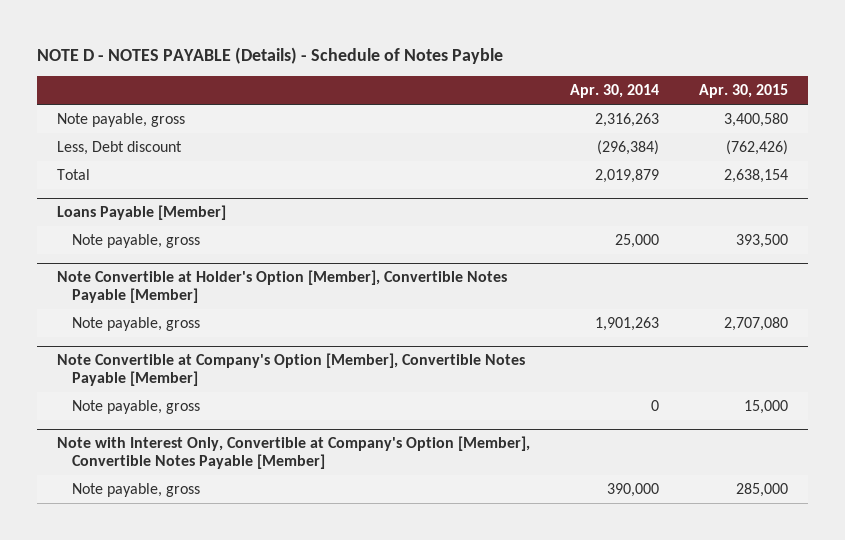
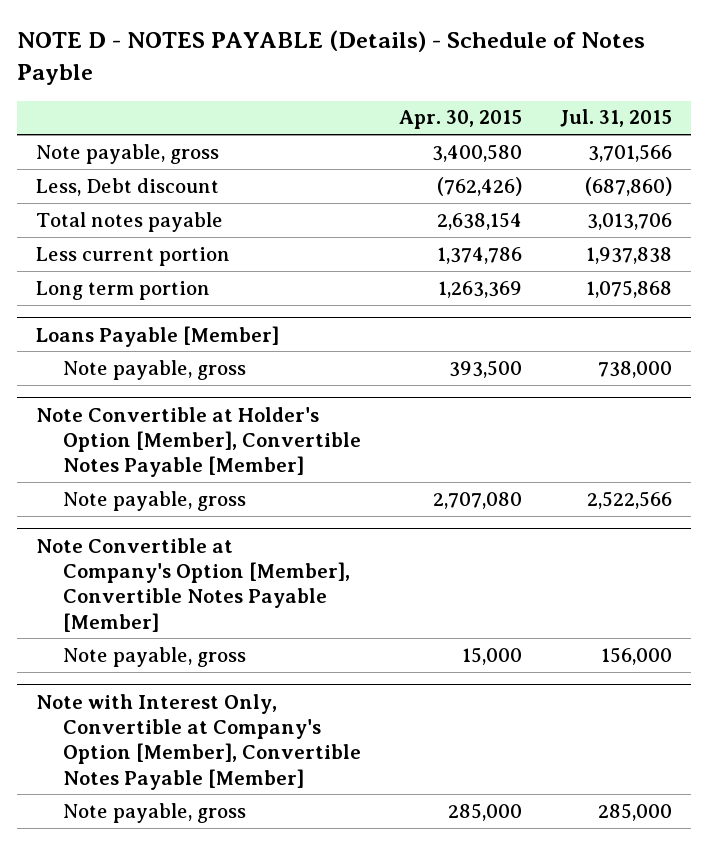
[569,84,659,99] Apr. 30, 2014 -> none
none -> [559,109,672,128] Jul. 31, 2015
[56,168,90,180] Total -> [35,211,223,232] Total notes payable
none -> [35,246,230,266] Less current portion
none -> [35,280,210,300] Long term portion

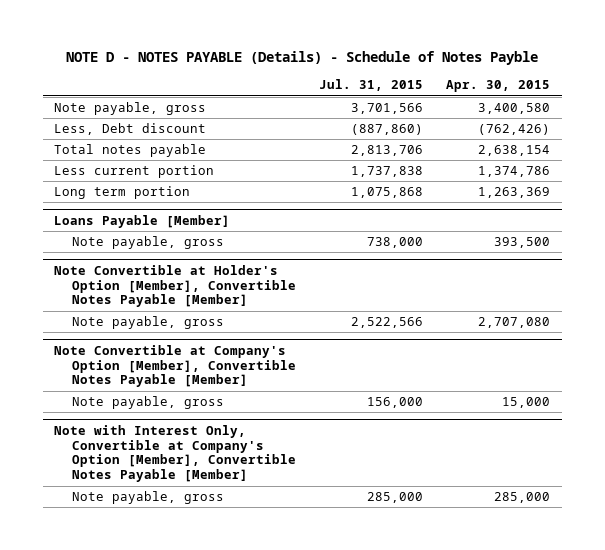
[584,176,672,196] (687,860) -> [351,124,424,136] (887,860)
[586,212,672,230] 3,013,706 -> [351,145,424,157] 2,813,706
[585,246,672,264] 1,937,838 -> [351,166,424,178] 1,737,838

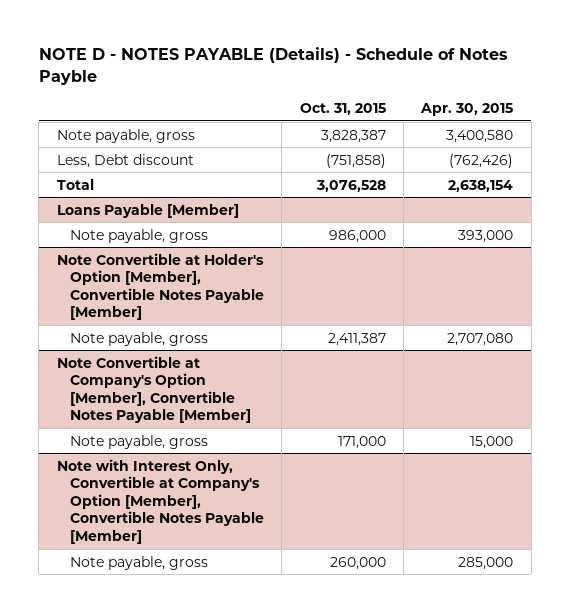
[319,79,424,92] Jul. 31, 2015 -> none
none -> [299,103,386,116] Oct. 31, 2015
[54,165,215,179] Less current portion -> none
[54,186,191,200] Long term portion -> none
[54,144,207,158] Total notes payable -> [56,178,94,190] Total
[494,237,551,249] 393,500 -> [458,229,514,243] 393,000

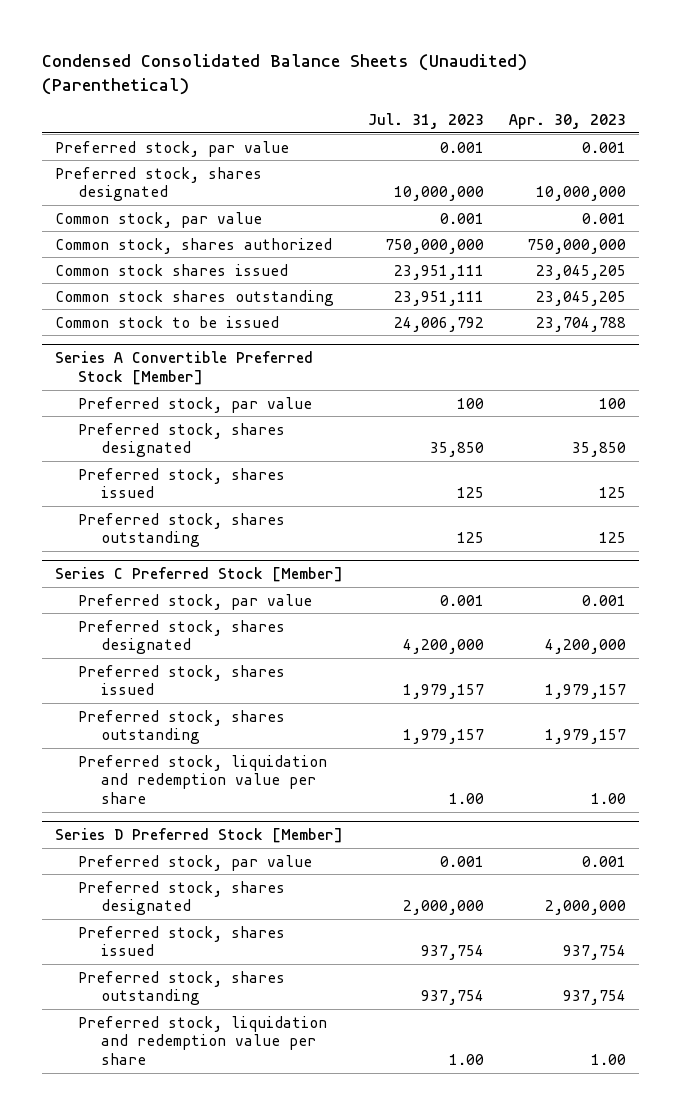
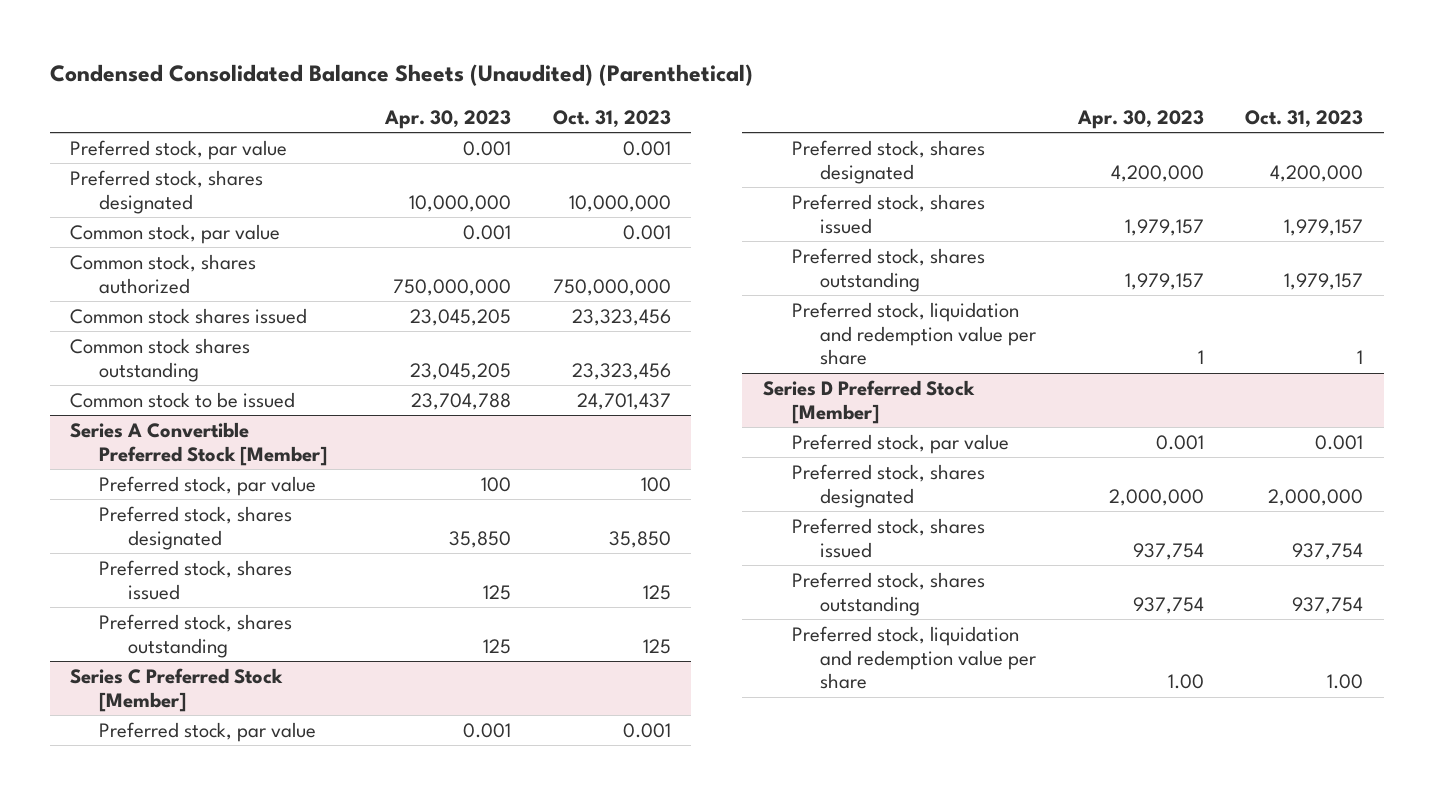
[367,113,484,130] Jul. 31, 2023 -> none
none -> [552,109,671,128] Oct. 31, 2023
[591,793,627,805] 1.00 -> [1197,350,1204,365] 1

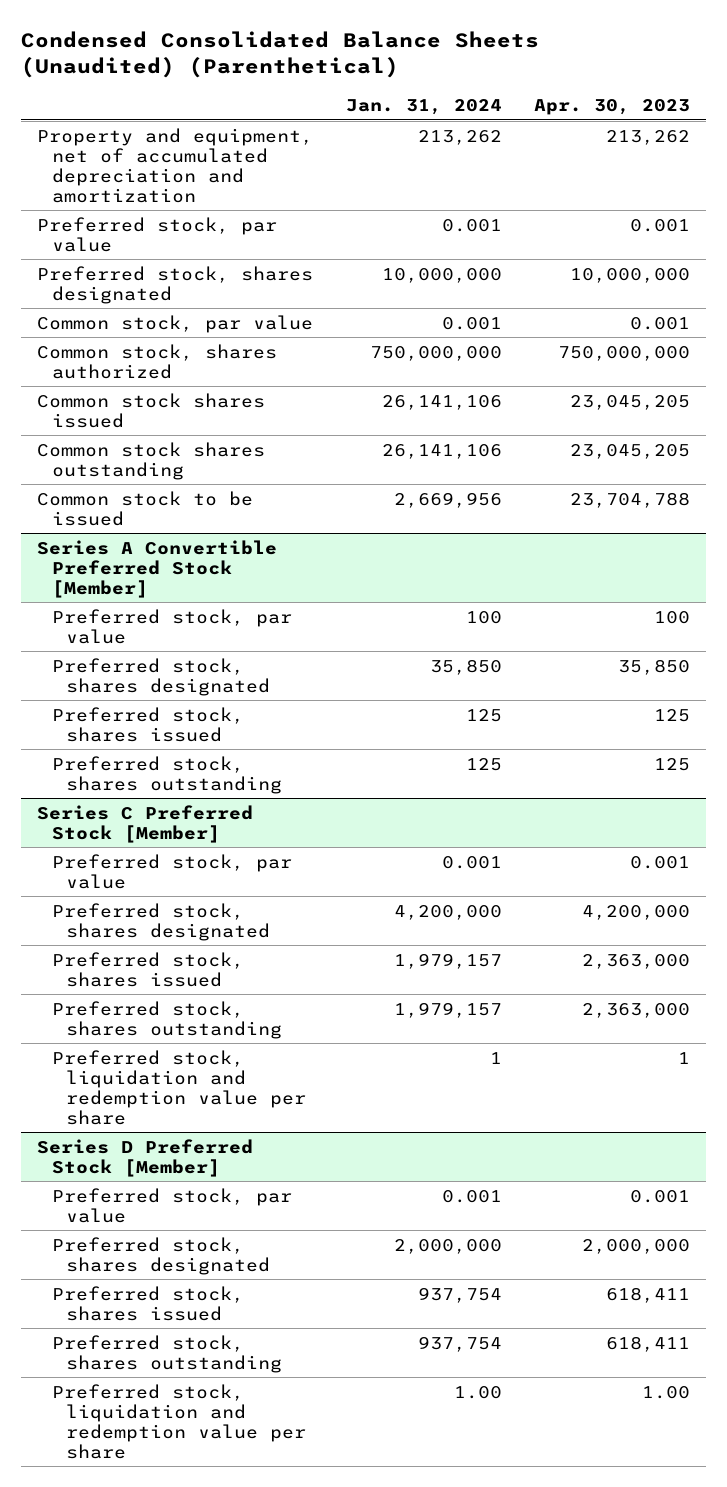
[552,109,671,128] Oct. 31, 2023 -> none
none -> [345,98,502,115] Jan. 31, 2024
none -> [37,127,314,203] Property and equipment, net of accumulated depreciation and amortization
[1124,218,1204,236] 1,979,157 -> [581,953,690,969] 2,363,000
[1124,272,1204,290] 1,979,157 -> [581,1002,690,1018] 2,363,000
[1132,542,1204,560] 937,754 -> [605,1286,690,1303] 618,411
[1132,596,1204,614] 937,754 -> [605,1335,690,1352] 618,411

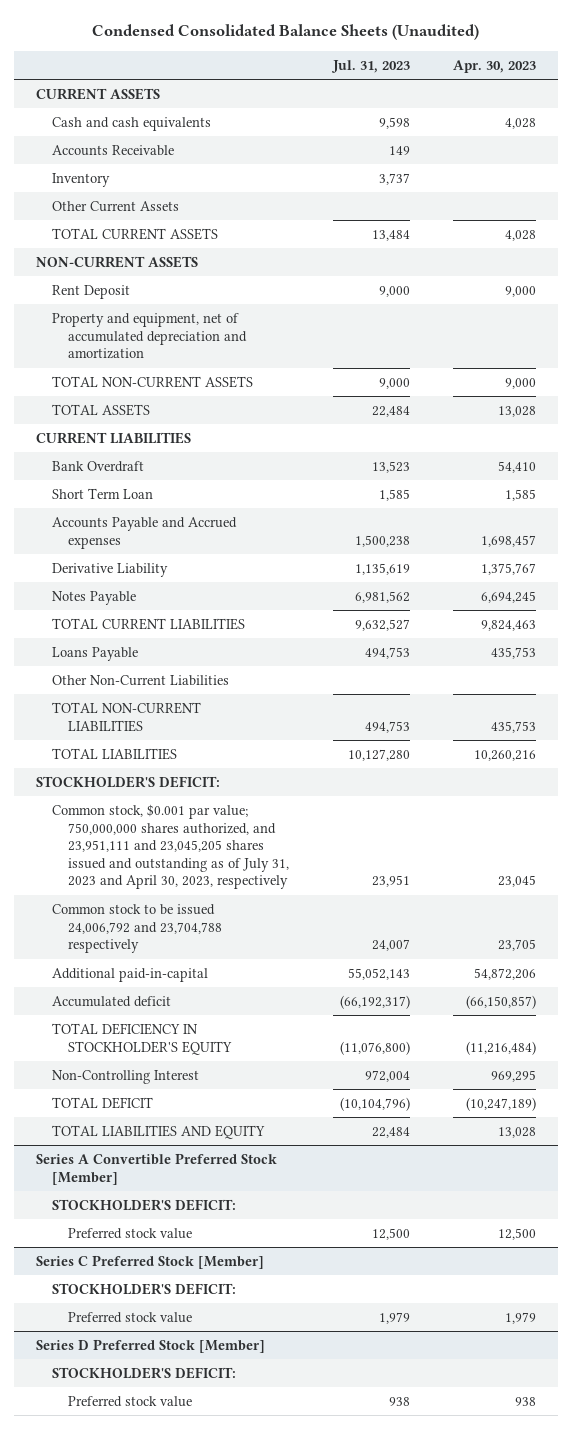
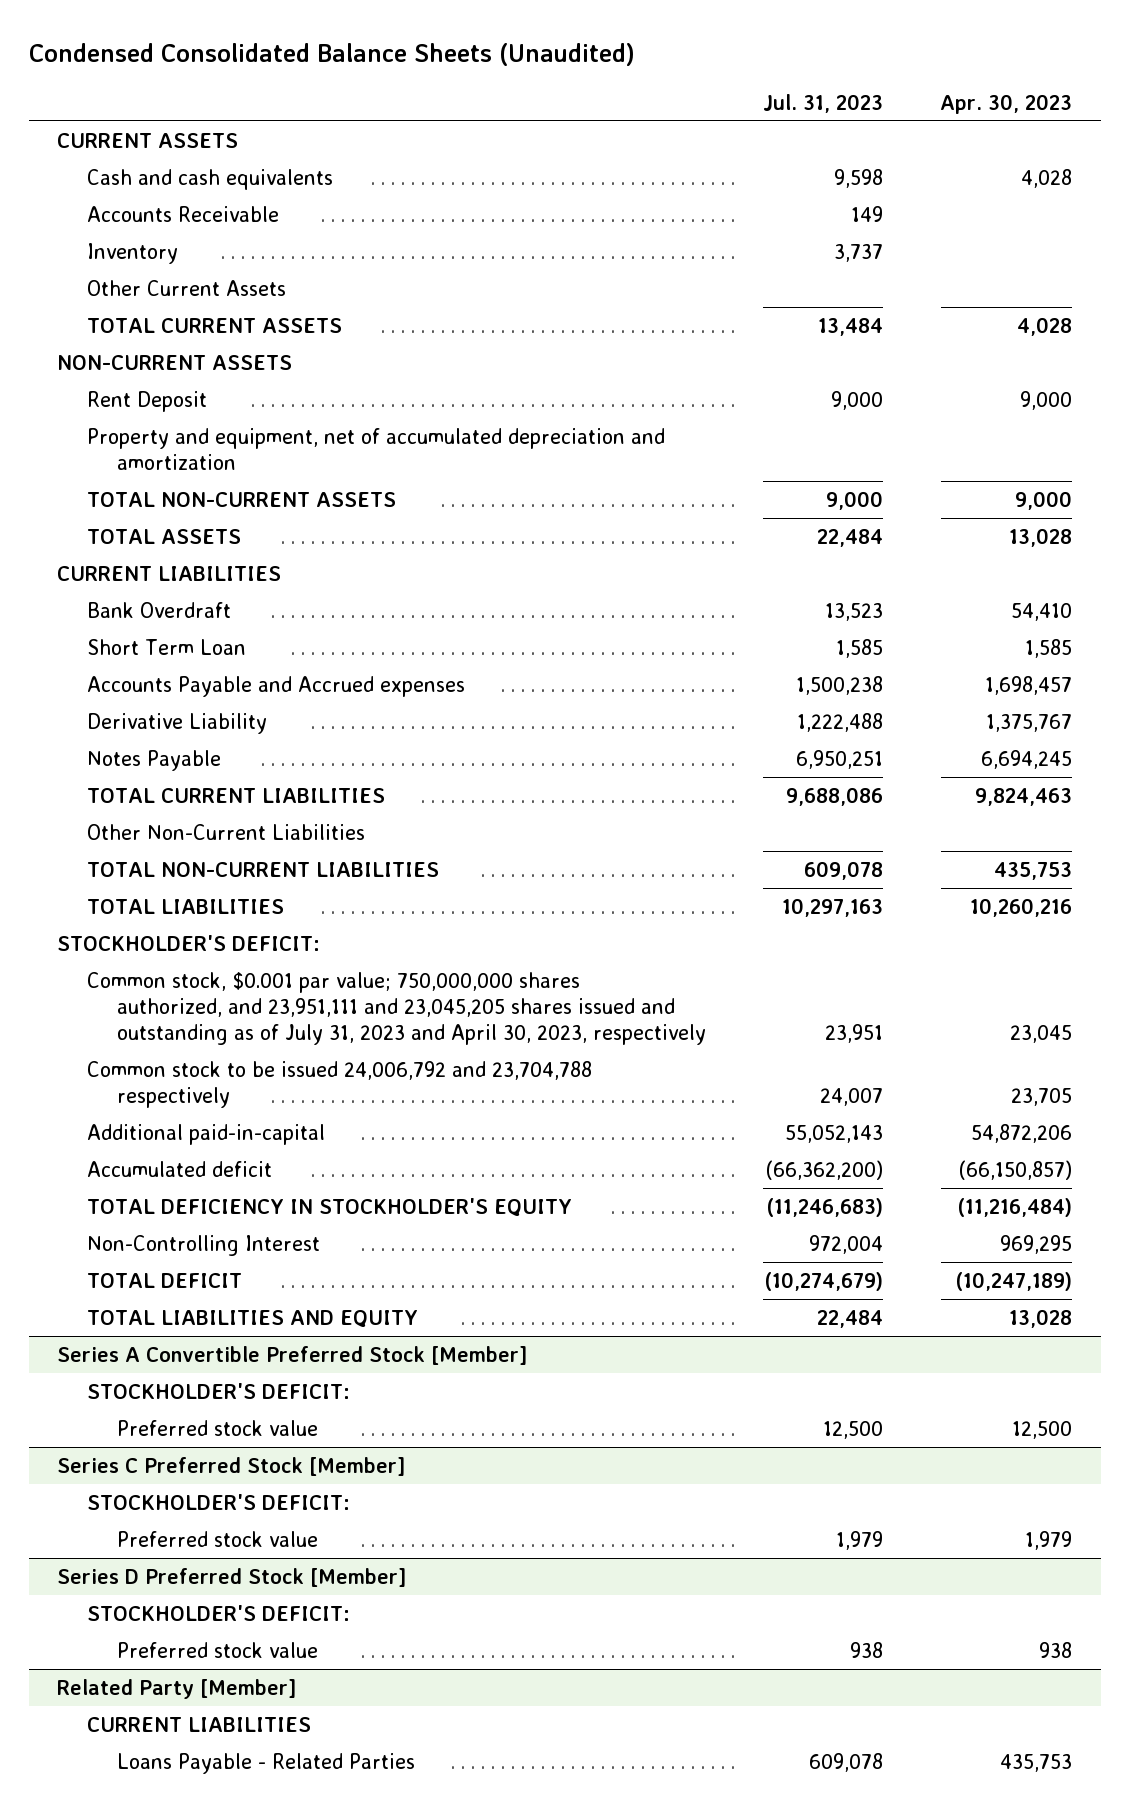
[51,646,138,661] Loans Payable -> none
[354,562,410,575] 1,135,619 -> [797,712,884,732] 1,222,488
[354,590,410,603] 6,981,562 -> [796,749,884,769] 6,950,251
[354,618,410,631] 9,632,527 -> [786,786,884,806] 9,688,086
[364,720,410,733] 494,753 -> [804,860,884,880] 609,078
[347,748,410,761] 10,127,280 -> [782,897,884,917] 10,297,163
[339,994,410,1009] (66,192,317) -> [766,1159,884,1180] (66,362,200)
[339,1040,410,1055] (11,076,800) -> [766,1197,884,1217] (11,246,683)
[339,1096,410,1111] (10,104,796) -> [764,1271,884,1291] (10,274,679)
none -> [57,1678,297,1699] Related Party [Member]
none -> [87,1716,312,1732] CURRENT LIABILITIES
none -> [117,1752,416,1774] Loans Payable - Related Parties

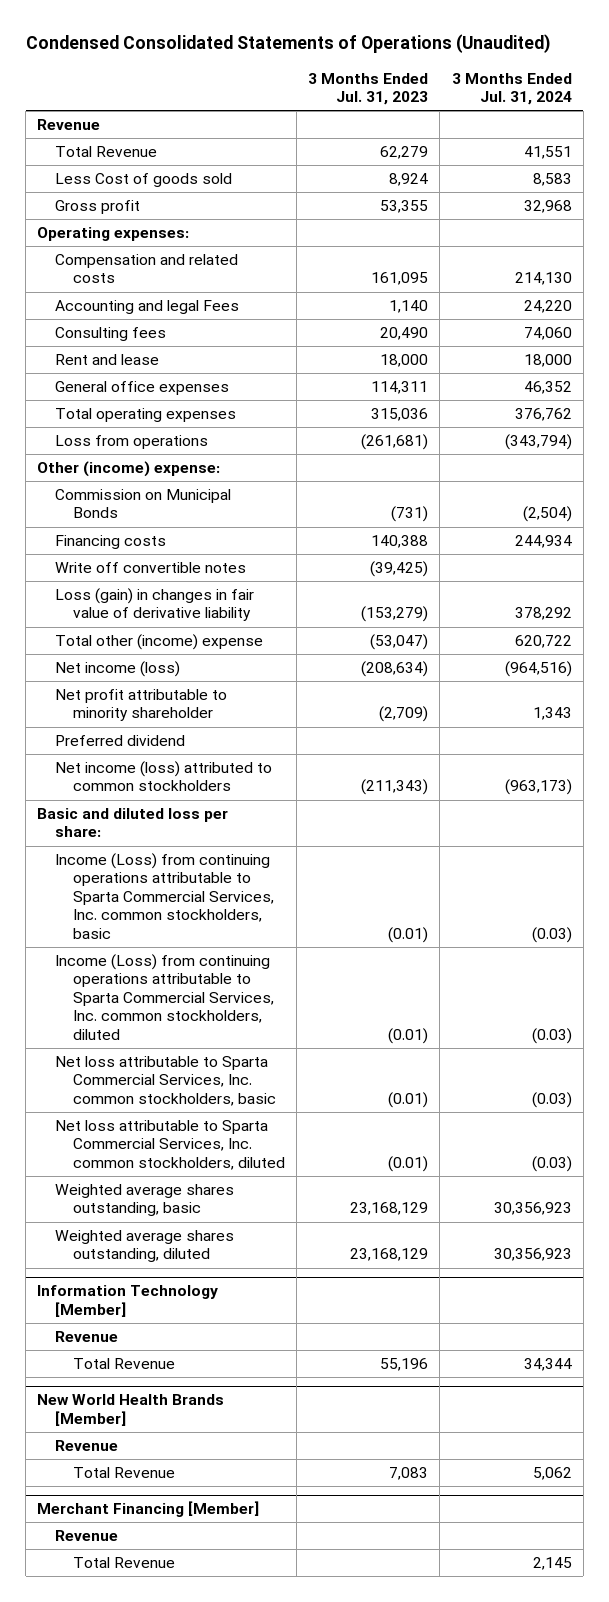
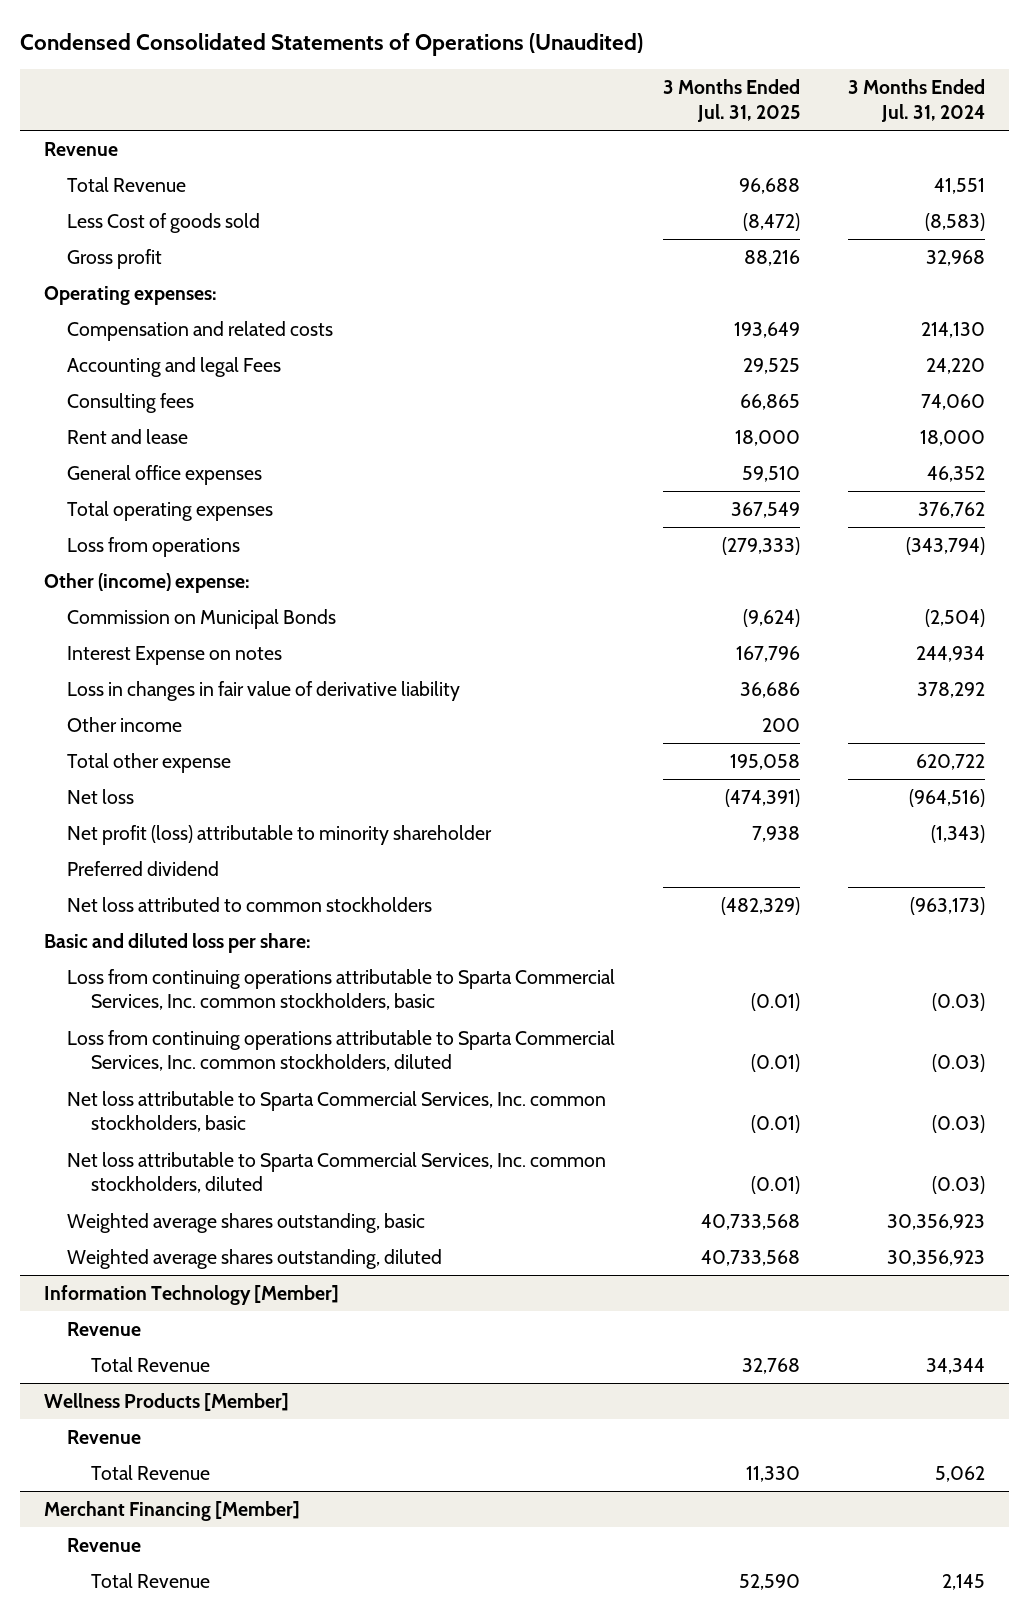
[308,72,429,106] 3 Months Ended Jul. 31, 2023 -> none
none -> [663,79,801,122] 3 Months Ended Jul. 31, 2025
[532,173,572,187] 8,583 -> [925,212,986,231] (8,583)
[54,562,246,574] Write off convertible notes -> none
[54,535,166,550] Financing costs -> [67,645,283,665] Interest Expense on notes
[54,588,254,622] Loss (gain) in changes in fair value of derivative liability -> [67,680,461,701] Loss in changes in fair value of derivative liability
none -> [67,716,183,732] Other income
[54,634,263,651] Total other (income) expense -> [67,752,232,773] Total other expense
[54,661,180,678] Net income (loss) -> [67,788,135,804] Net loss
[54,689,227,722] Net profit attributable to minority shareholder -> [67,824,493,845] Net profit (loss) attributable to minority shareholder
[532,707,572,721] 1,343 -> [931,824,986,843] (1,343)
[54,761,272,792] Net income (loss) attributed to common stockholders -> [67,896,433,912] Net loss attributed to common stockholders
[54,853,274,939] Income (Loss) from continuing operations attributable to Sparta Commercial Services, Inc. common stockholders, basic -> [67,968,616,1011] Loss from continuing operations attributable to Sparta Commercial Services, Inc. common stockholders, basic
[54,954,274,1040] Income (Loss) from continuing operations attributable to Sparta Commercial Services, Inc. common stockholders, diluted -> [67,1029,616,1072] Loss from continuing operations attributable to Sparta Commercial Services, Inc. common stockholders, diluted
[37,1394,225,1426] New World Health Brands [Member] -> none
none -> [43,1392,289,1411] Wellness Products [Member]

